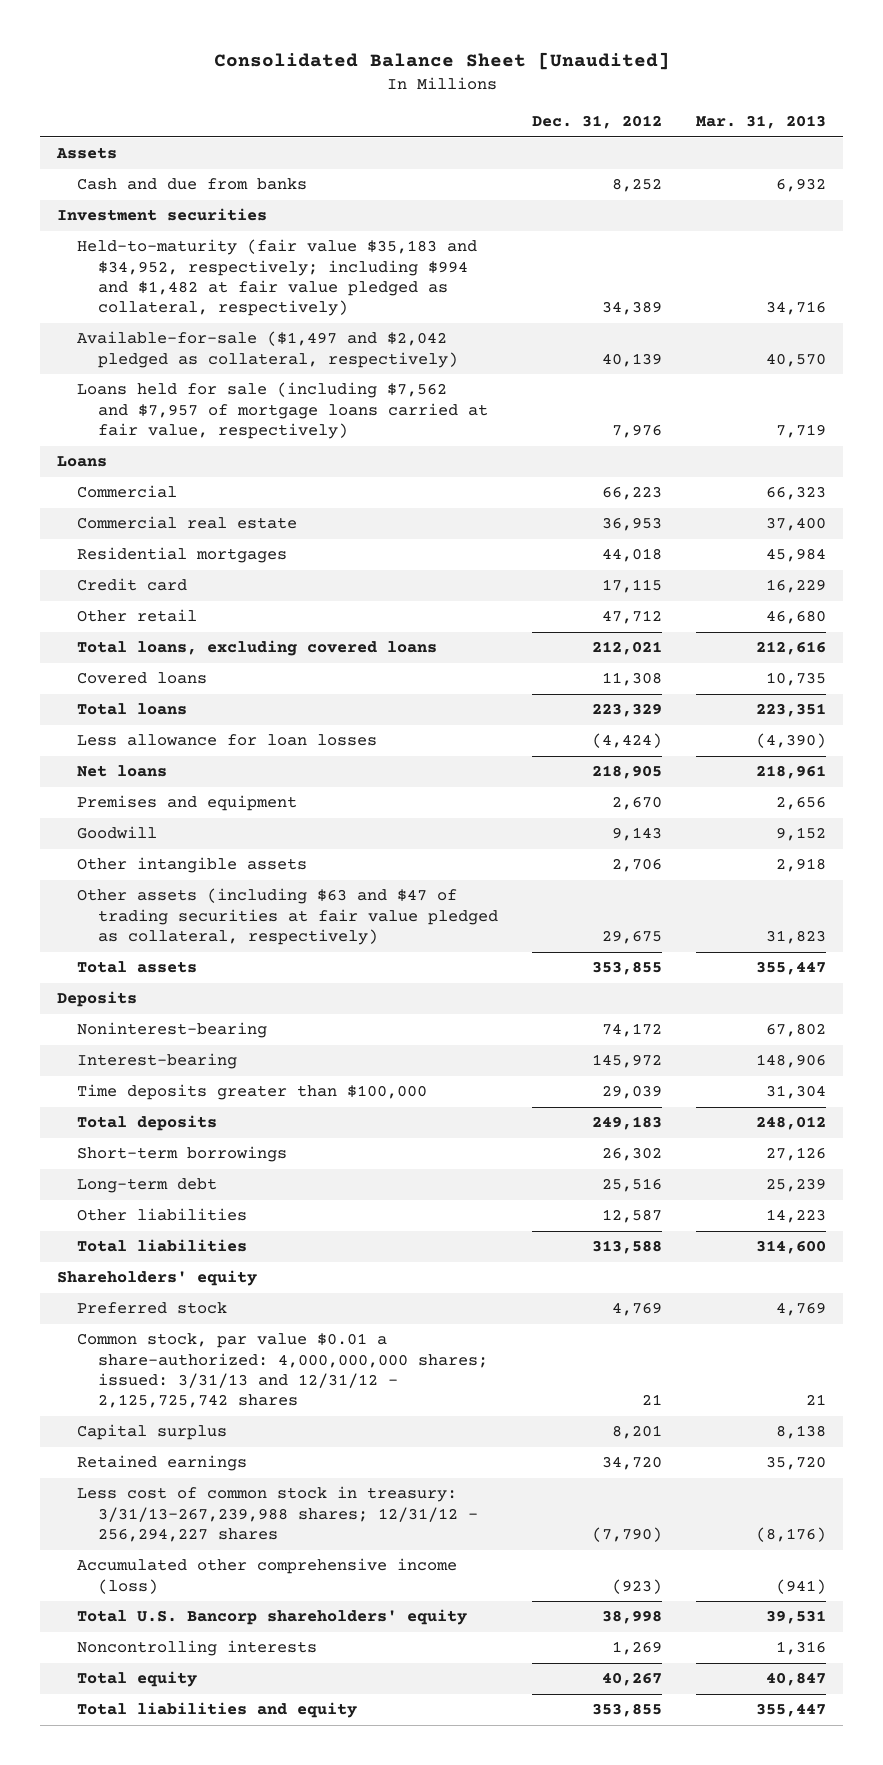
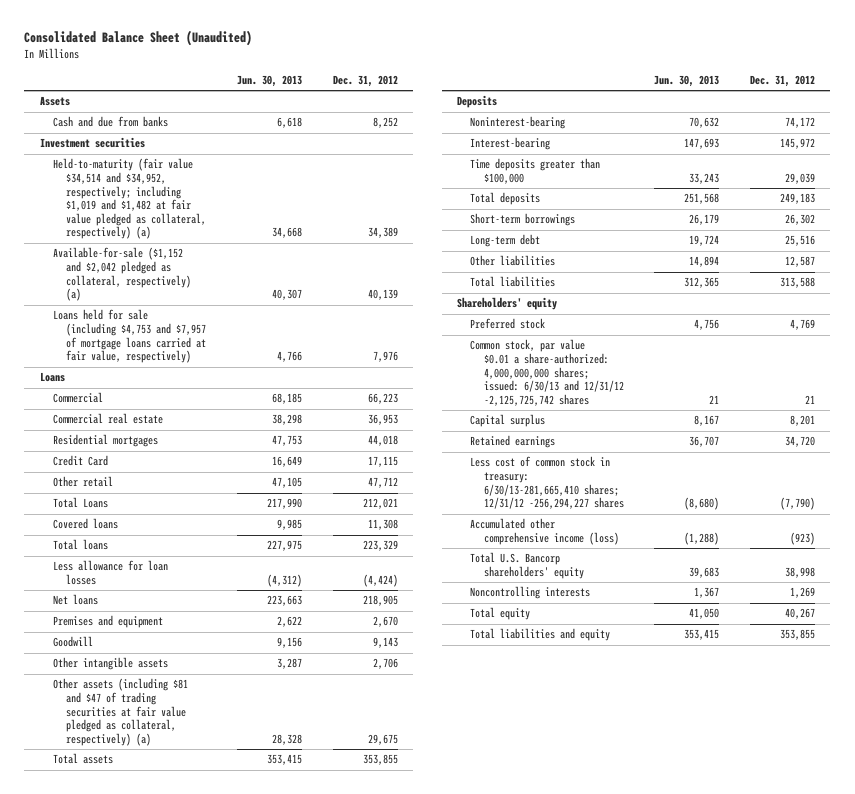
[213,52,670,71] Consolidated Balance Sheet [Unaudited] -> [24,30,253,47] Consolidated Balance Sheet (Unaudited)
[696,114,827,129] Mar. 31, 2013 -> none
none -> [236,74,302,87] Jun. 30, 2013
[77,239,478,317] Held-to-maturity (fair value $35,183 and $34,952, respectively; including $994 and $1,482 at fair value pledged as collateral, respectively) -> [52,158,207,240] Held-to-maturity (fair value $34,514 and $34,952, respectively; including $1,019 and $1,482 at fair value pledged as collateral, respectively) (a)
[77,331,458,368] Available-for-sale ($1,497 and $2,042 pledged as collateral, respectively) -> [52,247,192,302] Available-for-sale ($1,152 and $2,042 pledged as collateral, respectively) (a)
[77,382,488,439] Loans held for sale (including $7,562 and $7,957 of mortgage loans carried at fair value, respectively) -> [52,309,207,364] Loans held for sale (including $4,753 and $7,957 of mortgage loans carried at fair value, respectively)
[77,578,188,592] Credit card -> [52,455,108,467] Credit Card
[77,640,438,657] Total loans, excluding covered loans -> [52,497,108,509] Total Loans
[77,888,498,945] Other assets (including $63 and $47 of trading securities at fair value pledged as collateral, respectively) -> [52,678,188,746] Other assets (including $81 and $47 of trading securities at fair value pledged as collateral, respectively) (a)
[77,1333,488,1409] Common stock, par value $0.01 a share-authorized: 4,000,000,000 shares; issued: 3/31/13 and 12/31/12 - 2,125,725,742 shares -> [470,339,624,406] Common stock, par value $0.01 a share-authorized: 4,000,000,000 shares; issued: 6/30/13 and 12/31/12 -2,125,725,742 shares
[77,1486,478,1542] Less cost of common stock in treasury: 3/31/13-267,239,988 shares; 12/31/12 - 256,294,227 shares -> [470,456,624,510] Less cost of common stock in treasury: 6/30/13-281,665,410 shares; 12/31/12 -256,294,227 shares

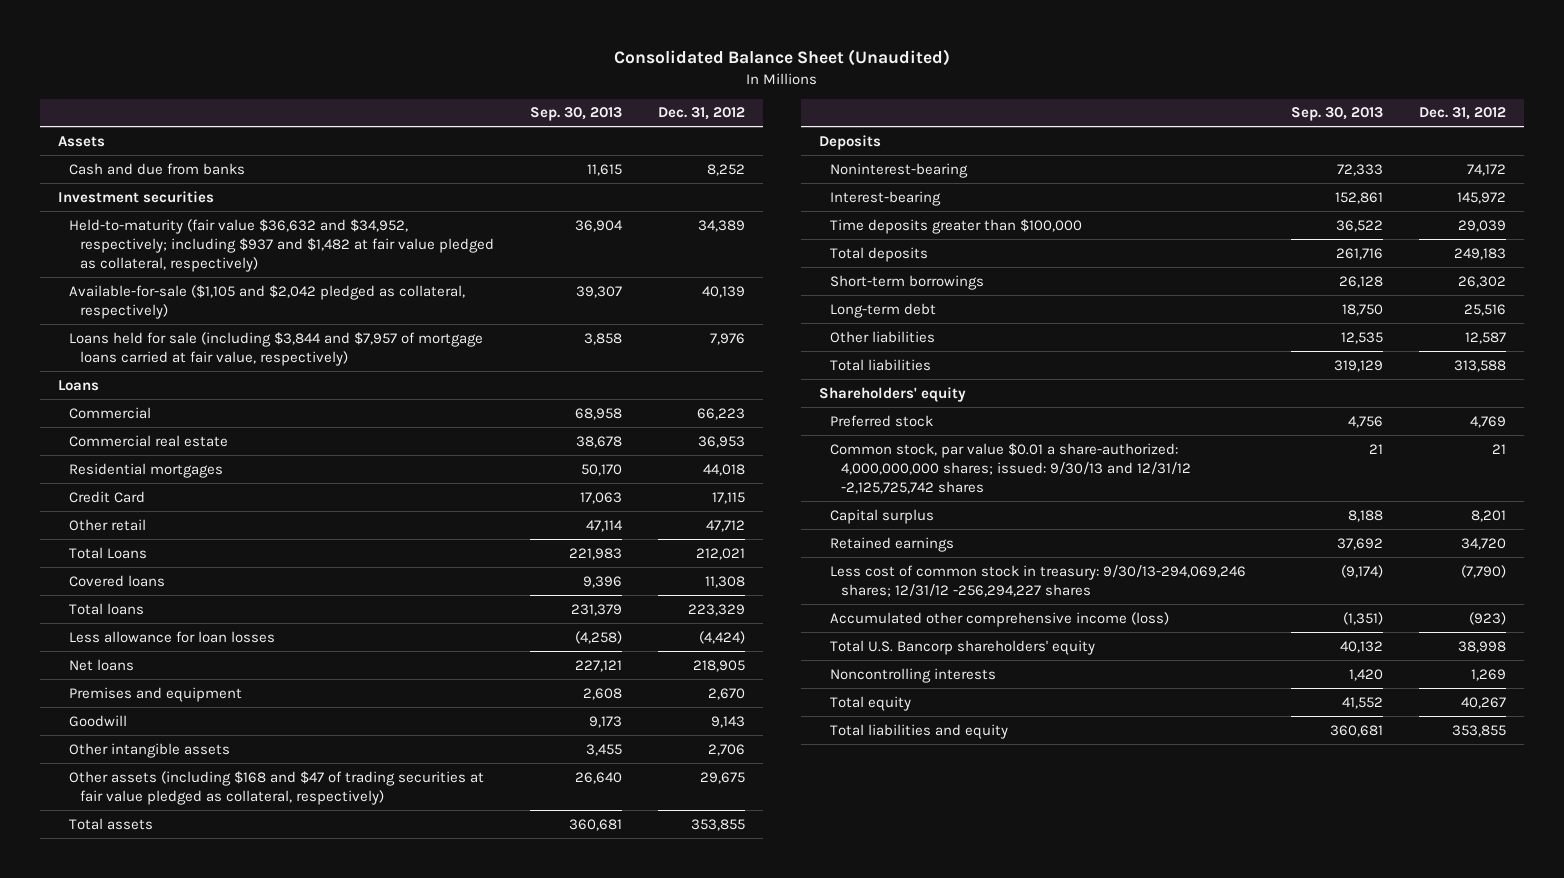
[236,74,302,87] Jun. 30, 2013 -> none
none -> [530,107,623,122] Sep. 30, 2013
[52,158,207,240] Held-to-maturity (fair value $34,514 and $34,952, respectively; including $1,019 and $1,482 at fair value pledged as collateral, respectively) (a) -> [69,218,495,273] Held-to-maturity (fair value $36,632 and $34,952, respectively; including $937 and $1,482 at fair value pledged as collateral, respectively)
[52,247,192,302] Available-for-sale ($1,152 and $2,042 pledged as collateral, respectively) (a) -> [69,284,466,319] Available-for-sale ($1,105 and $2,042 pledged as collateral, respectively)
[52,309,207,364] Loans held for sale (including $4,753 and $7,957 of mortgage loans carried at fair value, respectively) -> [69,331,484,366] Loans held for sale (including $3,844 and $7,957 of mortgage loans carried at fair value, respectively)
[52,678,188,746] Other assets (including $81 and $47 of trading securities at fair value pledged as collateral, respectively) (a) -> [69,770,485,805] Other assets (including $168 and $47 of trading securities at fair value pledged as collateral, respectively)
[470,339,624,406] Common stock, par value $0.01 a share-authorized: 4,000,000,000 shares; issued: 6/30/13 and 12/31/12 -2,125,725,742 shares -> [829,442,1191,495] Common stock, par value $0.01 a share-authorized: 4,000,000,000 shares; issued: 9/30/13 and 12/31/12 -2,125,725,742 shares
[470,456,624,510] Less cost of common stock in treasury: 6/30/13-281,665,410 shares; 12/31/12 -256,294,227 shares -> [829,564,1246,597] Less cost of common stock in treasury: 9/30/13-294,069,246 shares; 12/31/12 -256,294,227 shares

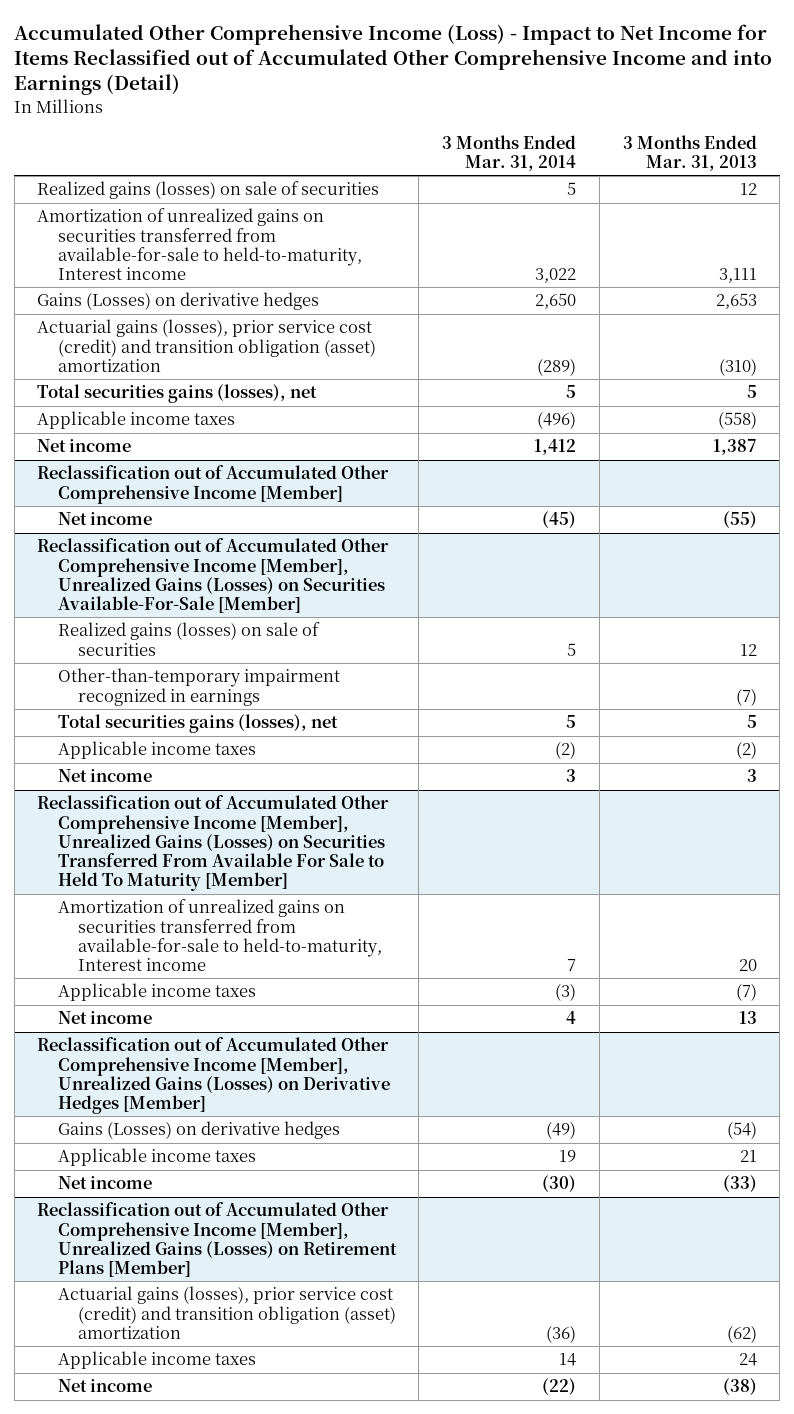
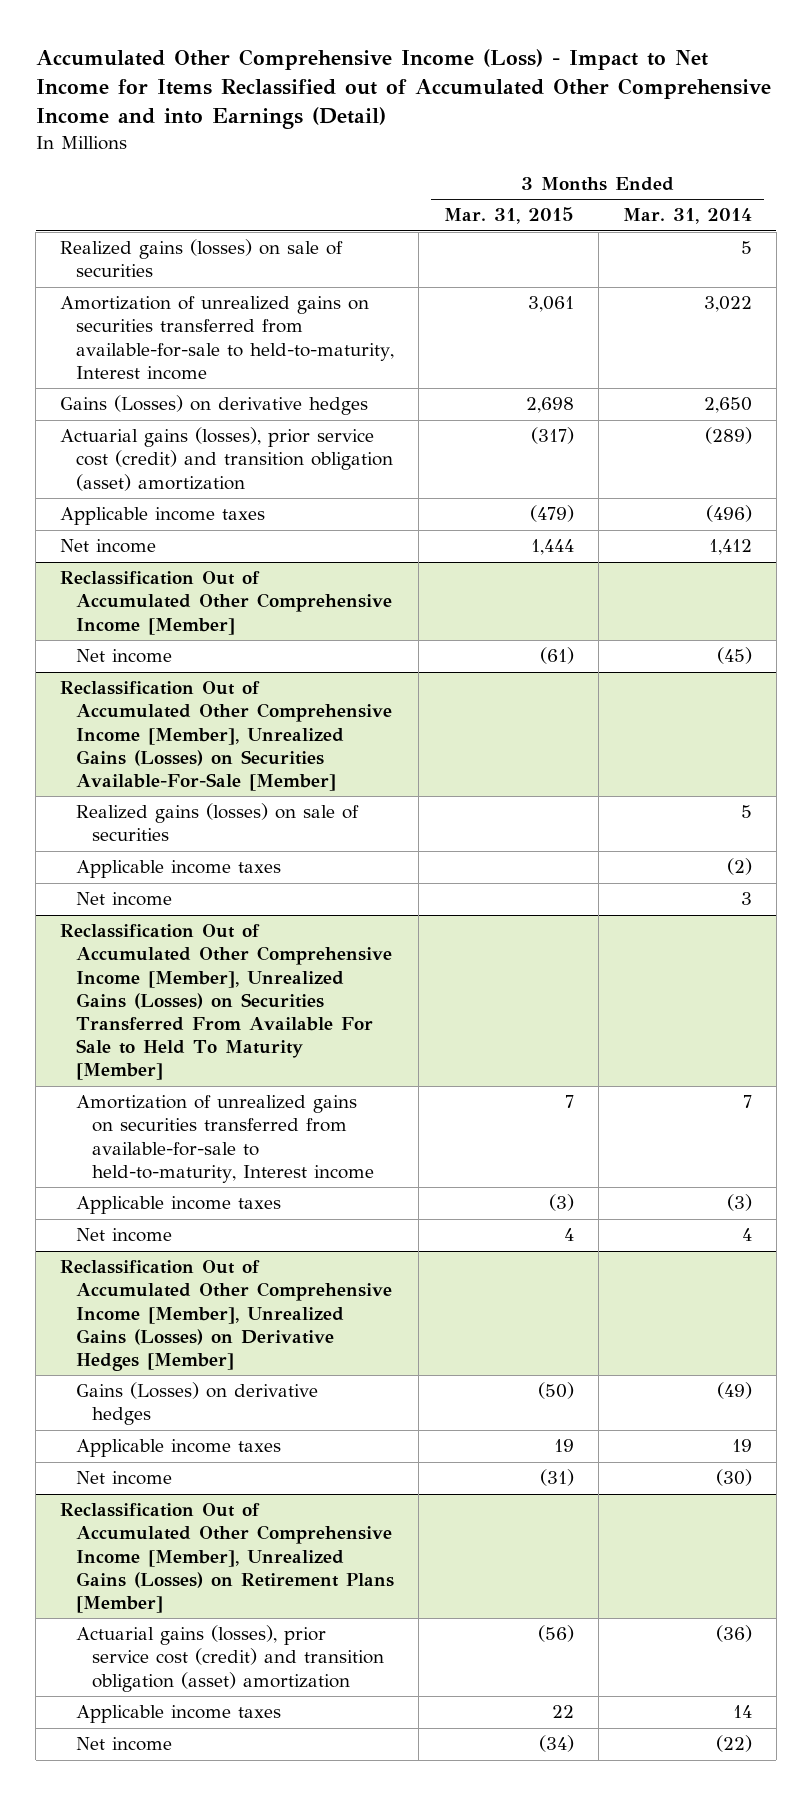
[622,134,757,171] 3 Months Ended Mar. 31, 2013 -> none
none -> [443,207,574,225] Mar. 31, 2015
[37,384,318,404] Total securities gains (losses), net -> none
[37,465,390,504] Reclassification out of Accumulated Other Comprehensive Income [Member] -> [60,571,393,635] Reclassification Out of Accumulated Other Comprehensive Income [Member]
[37,538,390,613] Reclassification out of Accumulated Other Comprehensive Income [Member], Unrealized Gains (Losses) on Securities Available-For-Sale [Member] -> [60,681,393,792] Reclassification Out of Accumulated Other Comprehensive Income [Member], Unrealized Gains (Losses) on Securities Available-For-Sale [Member]
[57,668,340,706] Other-than-temporary impairment recognized in earnings -> none
[57,714,338,734] Total securities gains (losses), net -> none
[37,795,390,892] Reclassification out of Accumulated Other Comprehensive Income [Member], Unrealized Gains (Losses) on Securities Transferred From Available For Sale to Held To Maturity [Member] -> [60,924,393,1081] Reclassification Out of Accumulated Other Comprehensive Income [Member], Unrealized Gains (Losses) on Securities Transferred From Available For Sale to Held To Maturity [Member]
[37,1037,390,1114] Reclassification out of Accumulated Other Comprehensive Income [Member], Unrealized Gains (Losses) on Derivative Hedges [Member] -> [60,1260,393,1372] Reclassification Out of Accumulated Other Comprehensive Income [Member], Unrealized Gains (Losses) on Derivative Hedges [Member]
[37,1202,397,1277] Reclassification out of Accumulated Other Comprehensive Income [Member], Unrealized Gains (Losses) on Retirement Plans [Member] -> [60,1503,395,1614] Reclassification Out of Accumulated Other Comprehensive Income [Member], Unrealized Gains (Losses) on Retirement Plans [Member]

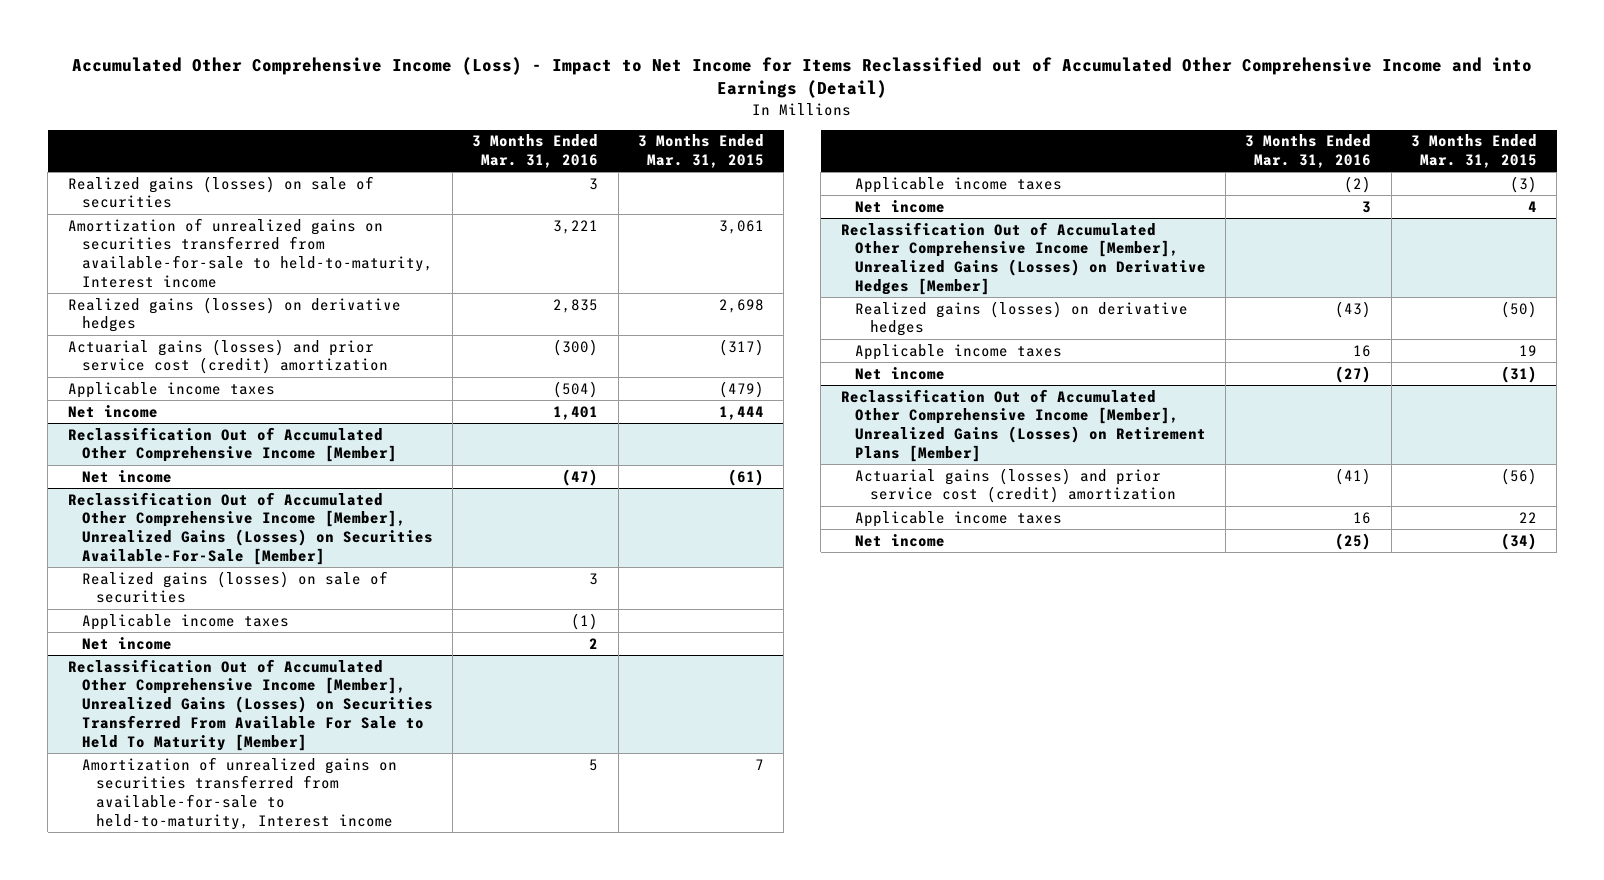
[622,208,752,225] Mar. 31, 2014 -> none
none -> [472,134,599,169] 3 Months Ended Mar. 31, 2016
[60,395,369,416] Gains (Losses) on derivative hedges -> [67,296,401,333] Realized gains (losses) on derivative hedges
[60,427,394,491] Actuarial gains (losses), prior service cost (credit) and transition obligation (asset) amortization -> [67,338,389,375] Actuarial gains (losses) and prior service cost (credit) amortization
[76,1382,319,1426] Gains (Losses) on derivative hedges -> [855,300,1189,337] Realized gains (losses) on derivative hedges
[76,1625,385,1692] Actuarial gains (losses), prior service cost (credit) and transition obligation (asset) amortization -> [855,467,1176,504] Actuarial gains (losses) and prior service cost (credit) amortization

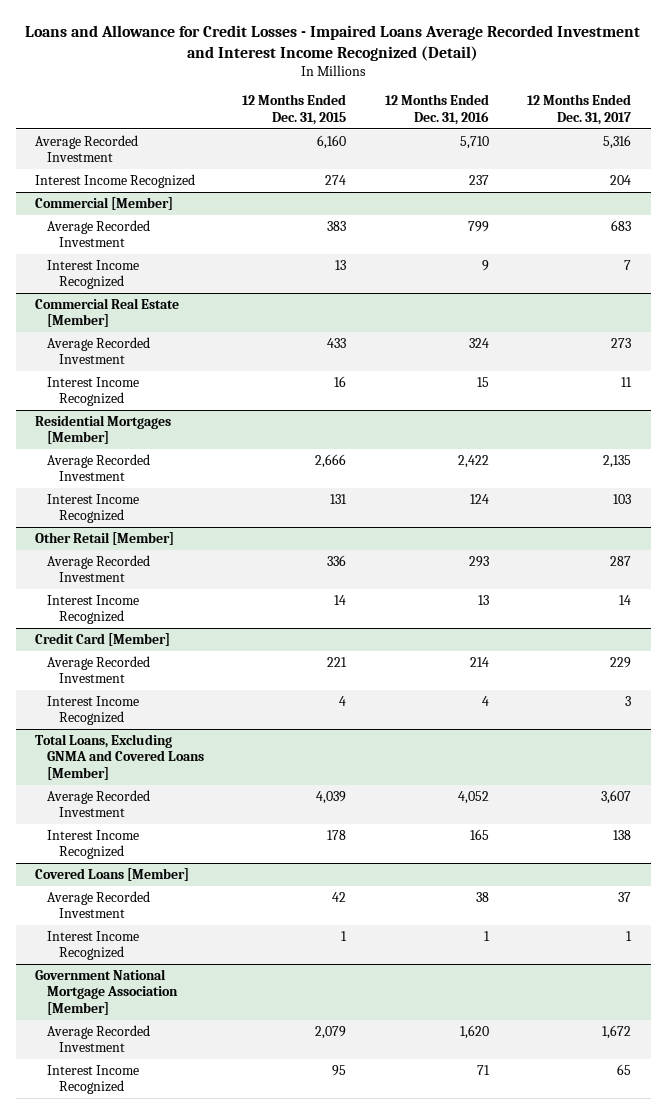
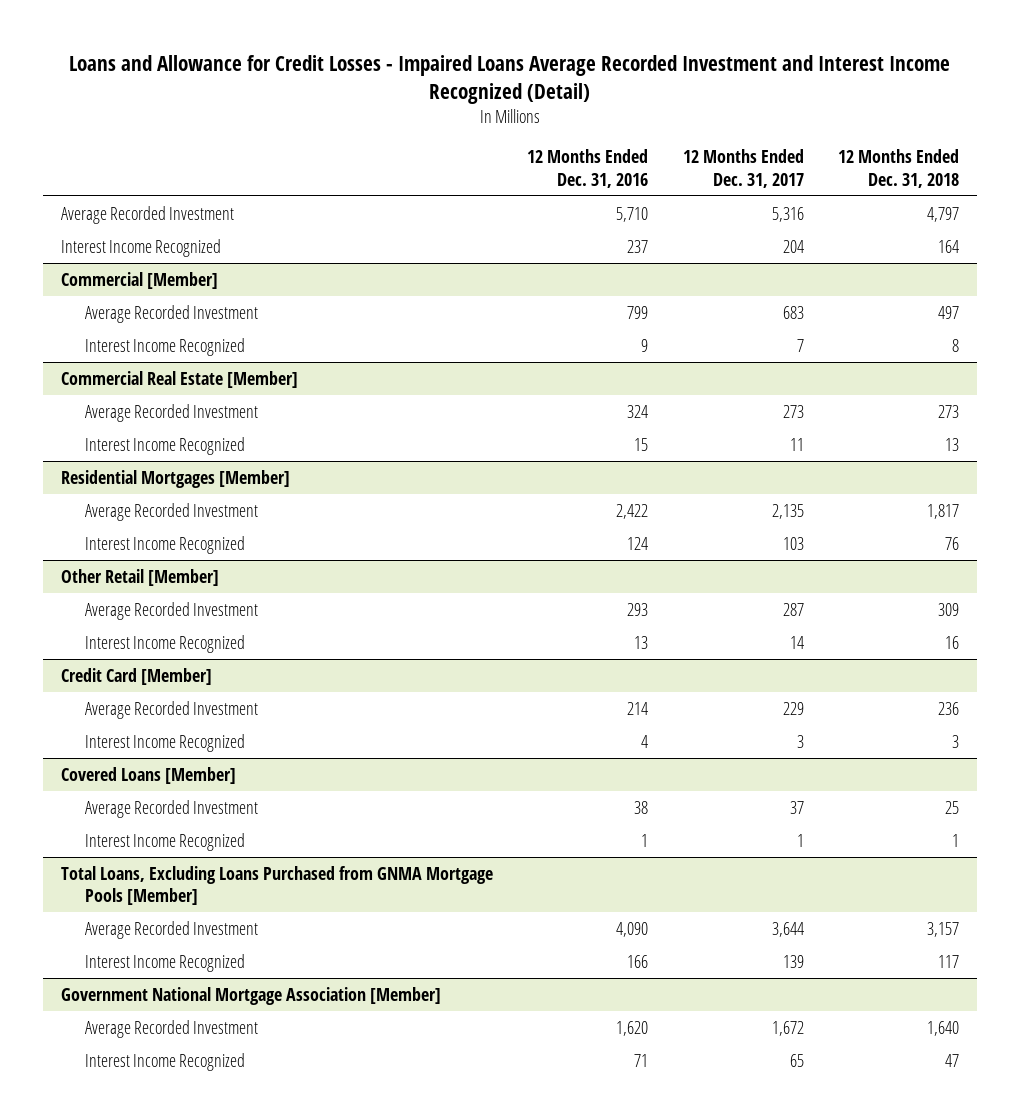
[242,94,347,126] 12 Months Ended Dec. 31, 2015 -> none
none -> [838,149,960,188] 12 Months Ended Dec. 31, 2018
[34,733,204,781] Total Loans, Excluding GNMA and Covered Loans [Member] -> none
[46,789,150,818] Average Recorded Investment -> none
[46,829,139,860] Interest Income Recognized -> none
none -> [60,865,493,906] Total Loans, Excluding Loans Purchased from GNMA Mortgage Pools [Member]
none -> [84,920,258,939] Average Recorded Investment
none -> [84,953,245,972] Interest Income Recognized

